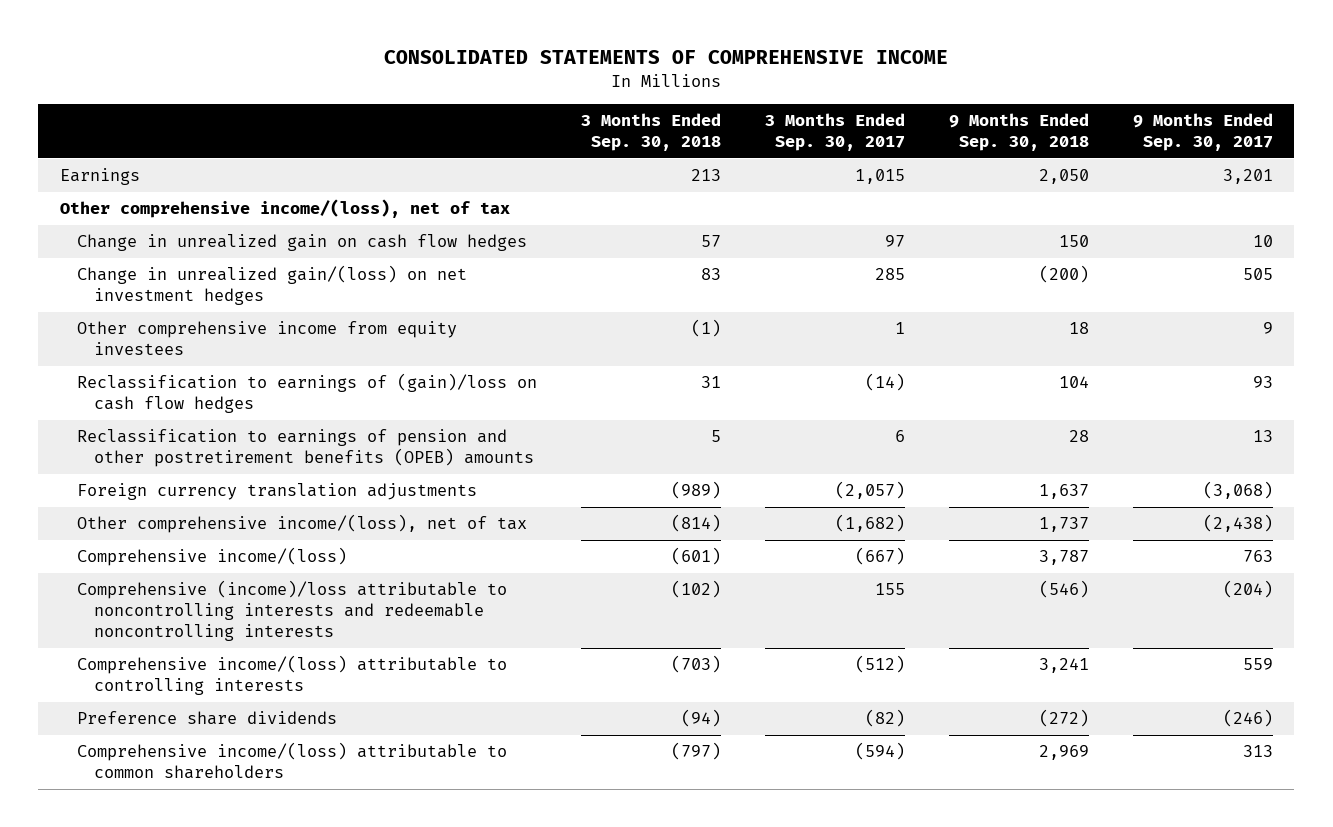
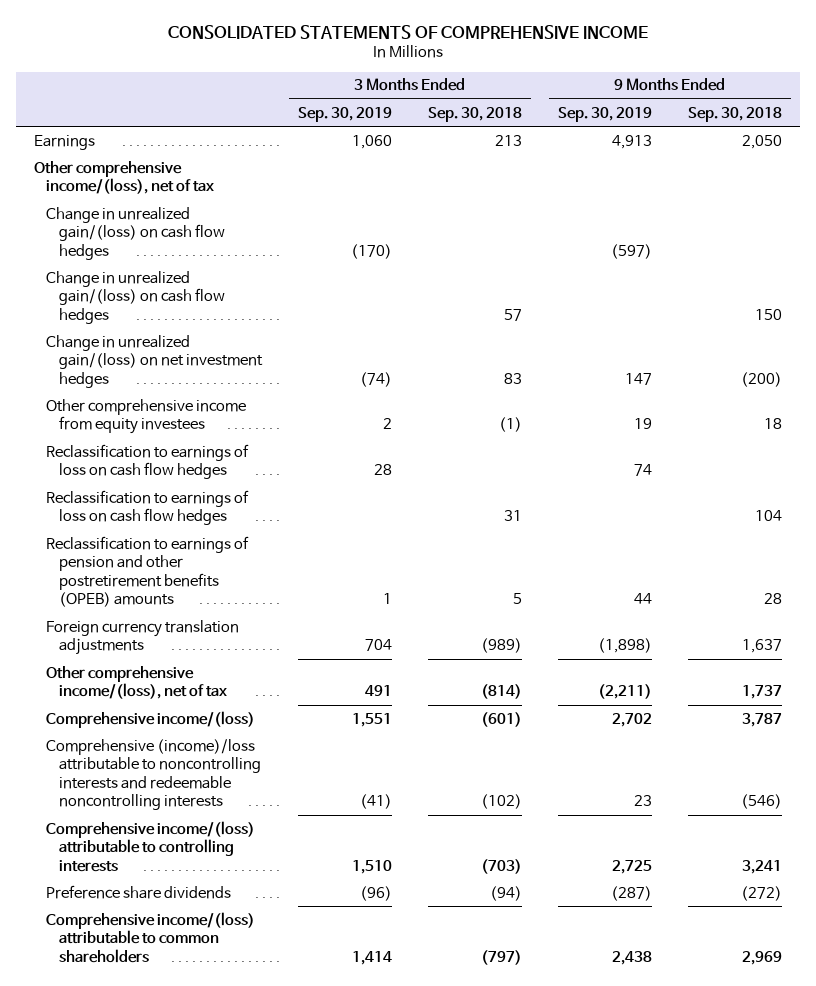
[764,112,905,151] 3 Months Ended Sep. 30, 2017 -> none
[1132,112,1273,151] 9 Months Ended Sep. 30, 2017 -> none
none -> [298,106,393,122] Sep. 30, 2019
none -> [558,106,653,122] Sep. 30, 2019
none -> [46,206,226,260] Change in unrealized gain/(loss) on cash flow hedges
[77,234,528,252] Change in unrealized gain on cash flow hedges -> [46,270,226,324] Change in unrealized gain/(loss) on cash flow hedges
none -> [46,443,250,480] Reclassification to earnings of loss on cash flow hedges
[77,373,538,414] Reclassification to earnings of (gain)/loss on cash flow hedges -> [46,489,250,526] Reclassification to earnings of loss on cash flow hedges

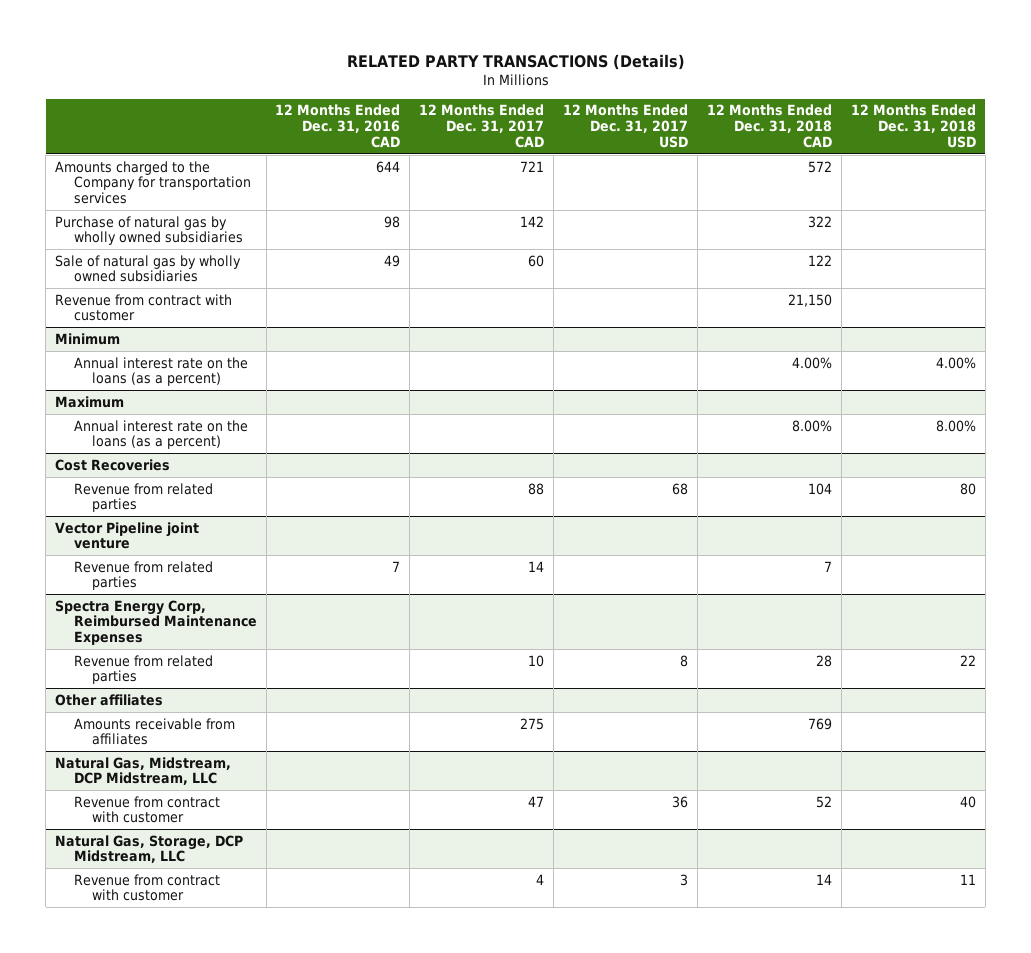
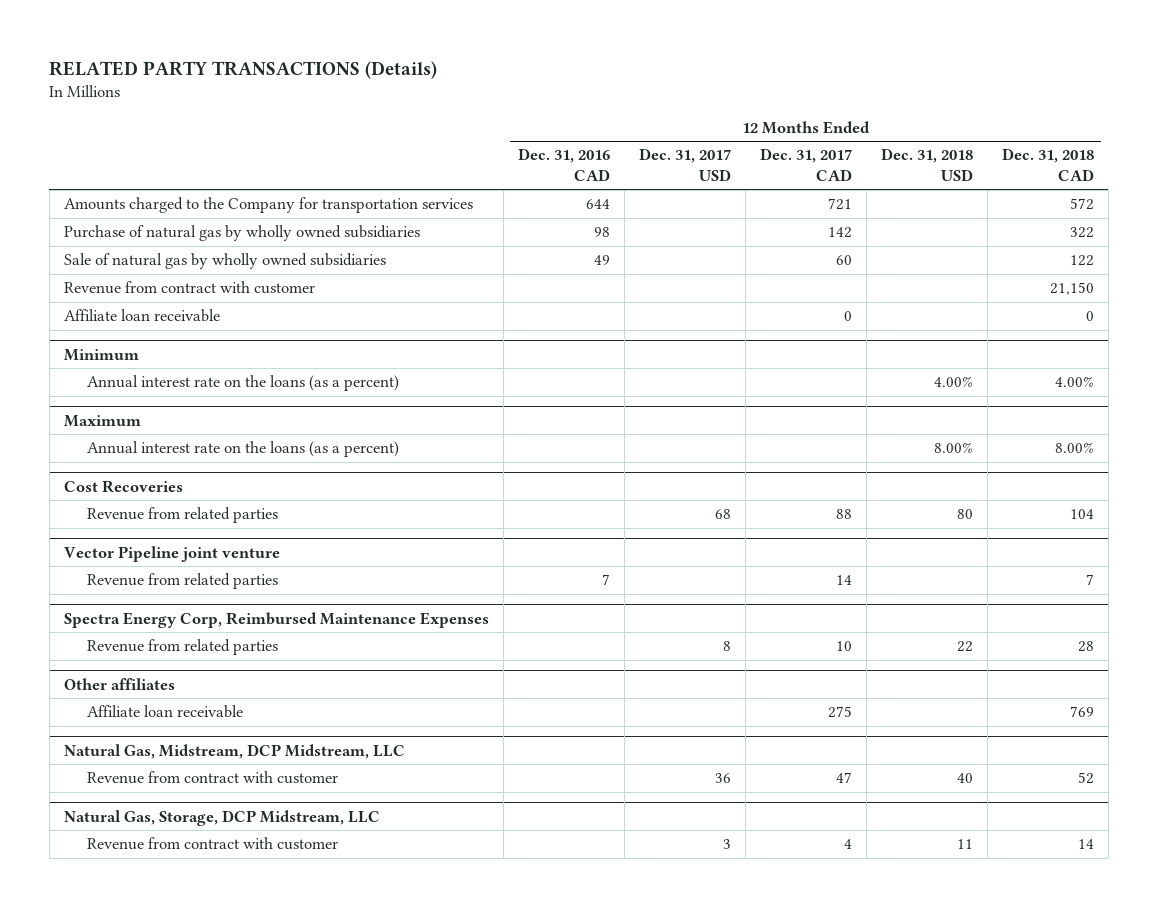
none -> [63,309,220,323] Affiliate loan receivable
[73,717,235,746] Amounts receivable from affiliates -> [87,705,244,719] Affiliate loan receivable

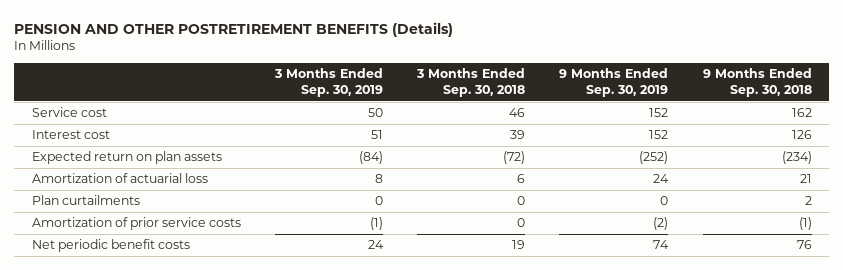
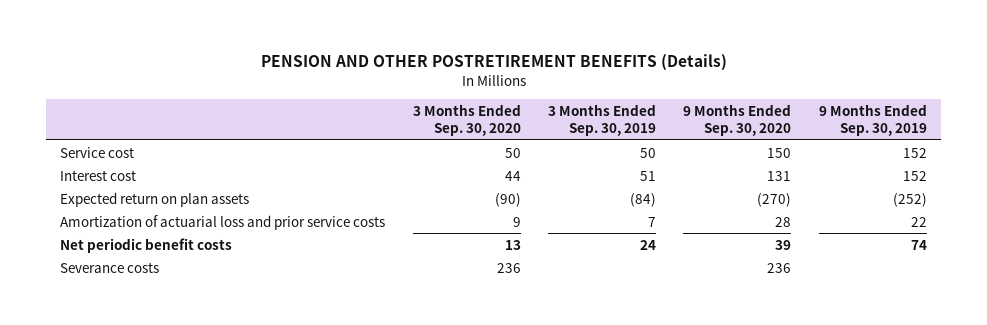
[416,67,526,98] 3 Months Ended Sep. 30, 2018 -> none
[702,67,812,98] 9 Months Ended Sep. 30, 2018 -> none
none -> [412,103,521,136] 3 Months Ended Sep. 30, 2020
none -> [683,103,792,136] 9 Months Ended Sep. 30, 2020
[31,195,140,206] Plan curtailments -> none
[31,217,241,231] Amortization of prior service costs -> none
[31,173,208,184] Amortization of actuarial loss -> [60,214,386,230] Amortization of actuarial loss and prior service costs
[374,174,383,184] 8 -> [648,216,657,227] 7
[653,174,670,184] 24 -> [910,216,927,227] 22
none -> [60,261,160,273] Severance costs

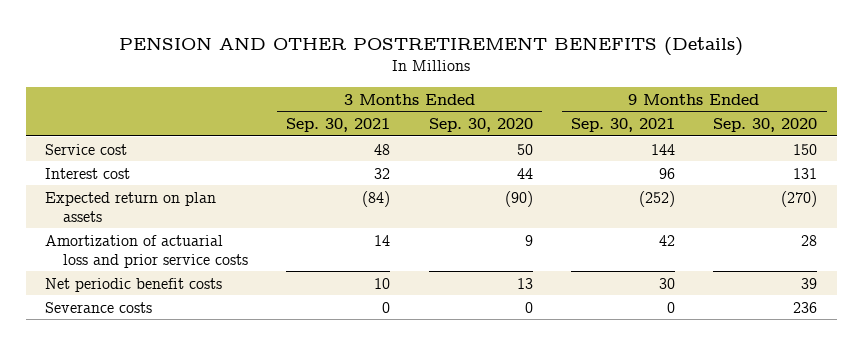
[548,103,657,136] 3 Months Ended Sep. 30, 2019 -> none
[818,103,927,136] 9 Months Ended Sep. 30, 2019 -> none
none -> [286,118,391,133] Sep. 30, 2021
none -> [571,118,676,133] Sep. 30, 2021
[496,262,521,273] 236 -> [524,301,533,313] 0

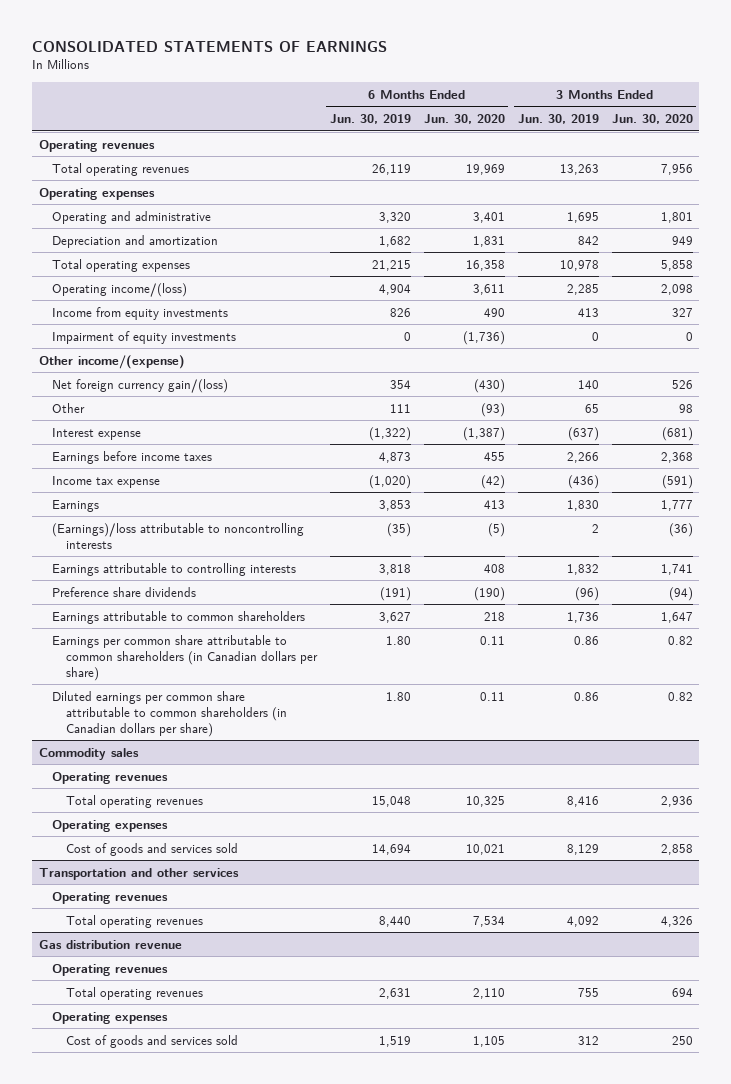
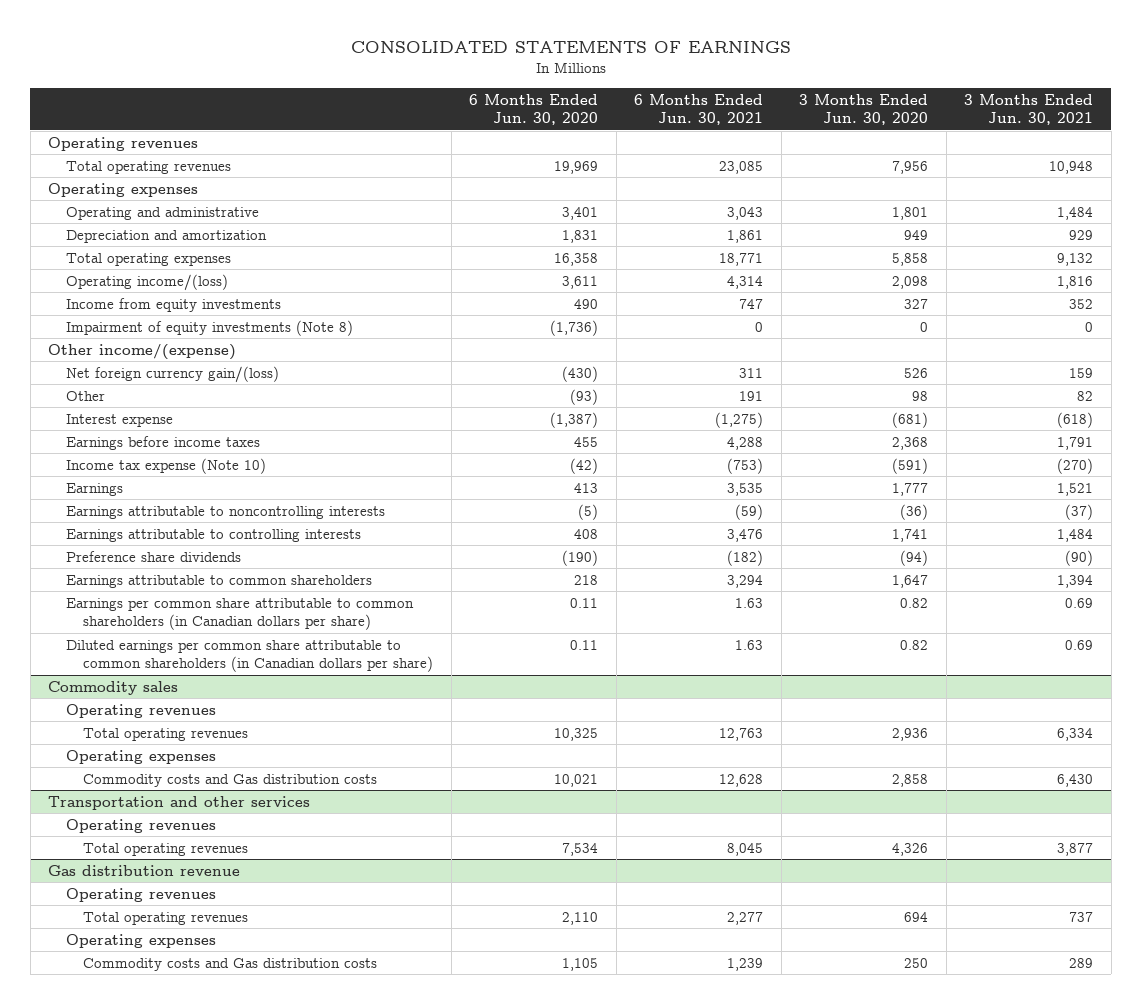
[329,114,411,125] Jun. 30, 2019 -> none
[517,114,599,125] Jun. 30, 2019 -> none
none -> [634,93,764,125] 6 Months Ended Jun. 30, 2021
none -> [964,93,1094,125] 3 Months Ended Jun. 30, 2021
[52,330,237,344] Impairment of equity investments -> [65,319,353,336] Impairment of equity investments (Note 8)
[52,475,161,488] Income tax expense -> [65,457,266,474] Income tax expense (Note 10)
[52,522,305,549] (Earnings)/loss attributable to noncontrolling interests -> [65,505,385,519] Earnings attributable to noncontrolling interests
[65,842,238,856] Cost of goods and services sold -> [83,773,378,787] Commodity costs and Gas distribution costs
[65,1034,238,1048] Cost of goods and services sold -> [83,957,378,971] Commodity costs and Gas distribution costs

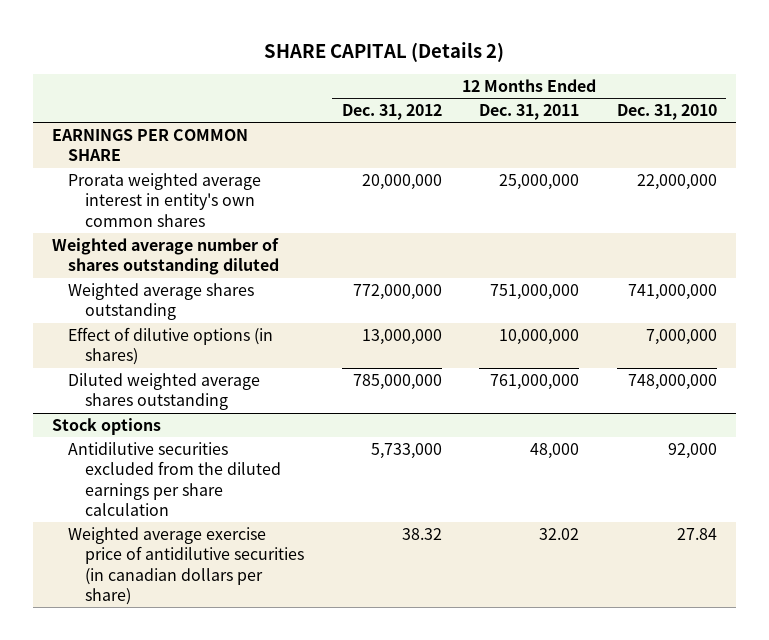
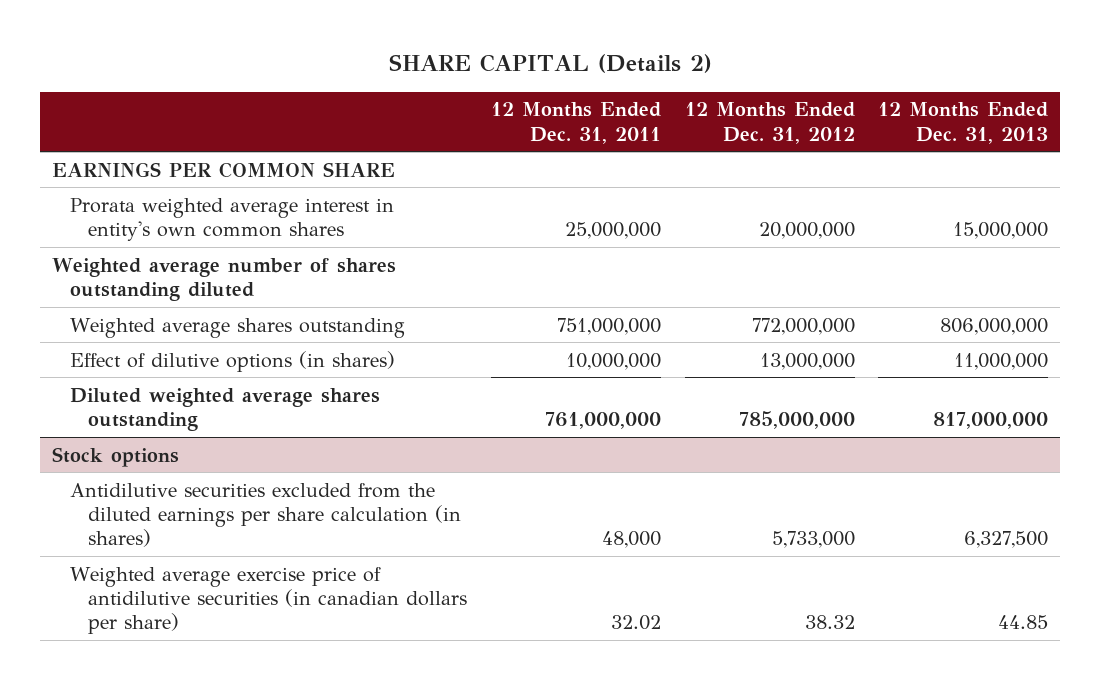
[617,103,718,120] Dec. 31, 2010 -> none
none -> [878,102,1049,144] 12 Months Ended Dec. 31, 2013
[68,441,281,517] Antidilutive securities excluded from the diluted earnings per share calculation -> [70,482,462,548] Antidilutive securities excluded from the diluted earnings per share calculation (in shares)

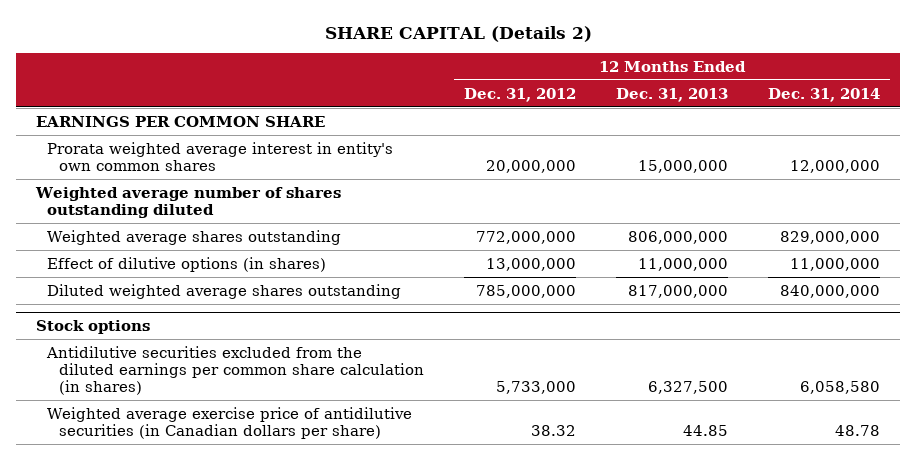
[490,102,661,144] 12 Months Ended Dec. 31, 2011 -> none
none -> [767,87,880,102] Dec. 31, 2014
[70,482,462,548] Antidilutive securities excluded from the diluted earnings per share calculation (in shares) -> [46,345,424,395] Antidilutive securities excluded from the diluted earnings per common share calculation (in shares)
[70,566,468,635] Weighted average exercise price of antidilutive securities (in canadian dollars per share) -> [47,406,413,439] Weighted average exercise price of antidilutive securities (in Canadian dollars per share)

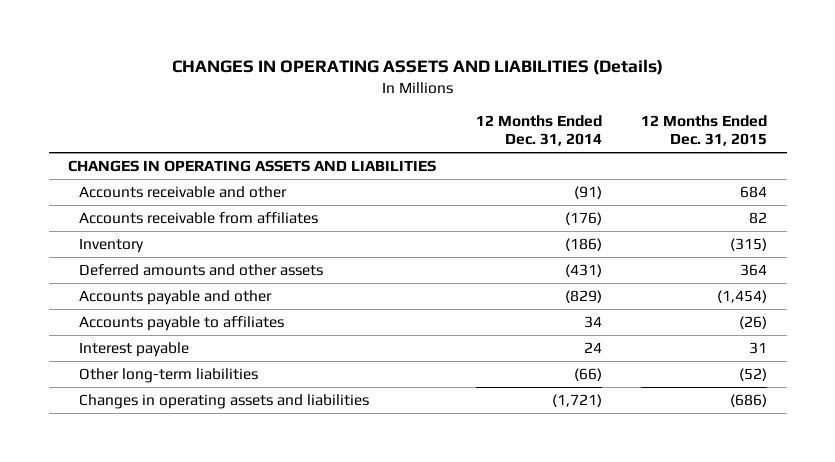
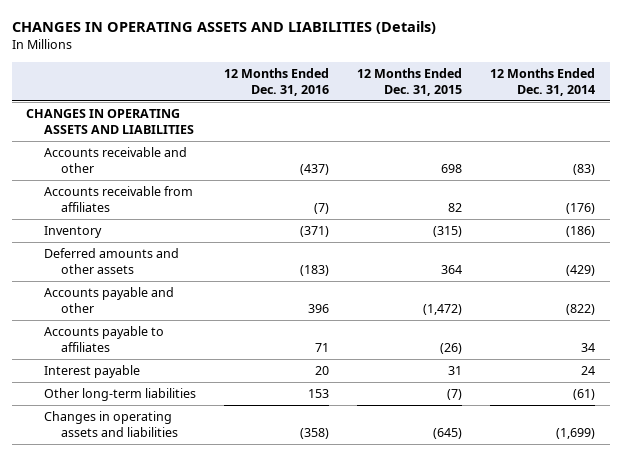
none -> [223,67,329,96] 12 Months Ended Dec. 31, 2016
[573,185,602,199] (91) -> [573,164,596,176] (83)
[739,185,767,198] 684 -> [441,164,463,174] 698
[564,263,602,277] (431) -> [566,265,596,277] (429)
[564,289,602,303] (829) -> [566,304,596,316] (822)
[716,289,767,303] (1,454) -> [423,304,463,316] (1,472)
[573,367,602,381] (66) -> [573,389,596,401] (61)
[738,367,767,381] (52) -> [447,389,463,401] (7)
[551,393,602,407] (1,721) -> [556,428,596,440] (1,699)
[729,393,767,407] (686) -> [433,428,463,440] (645)

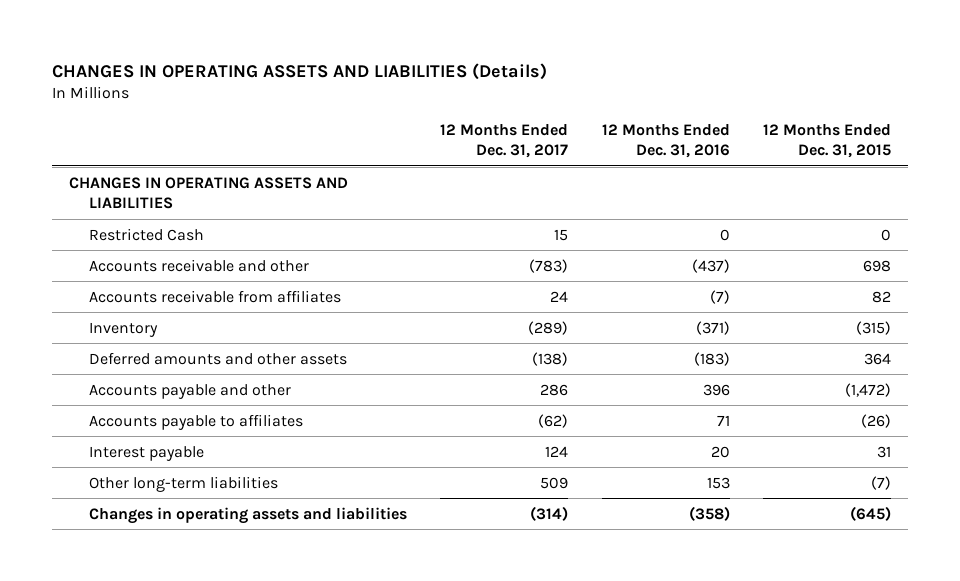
[490,67,596,96] 12 Months Ended Dec. 31, 2014 -> none
none -> [440,123,569,158] 12 Months Ended Dec. 31, 2017
none -> [89,227,205,241] Restricted Cash

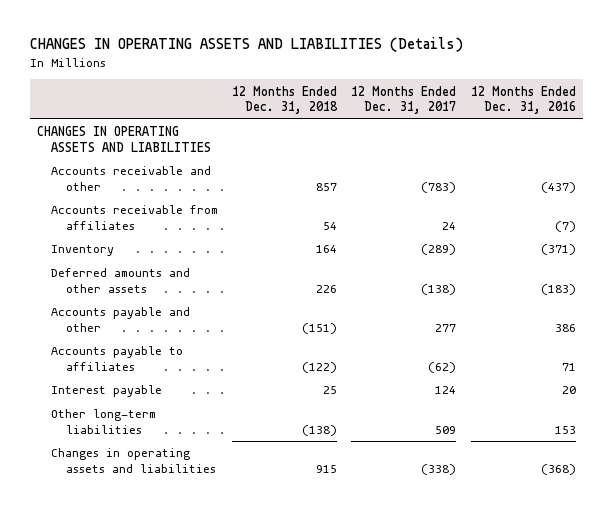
[762,123,891,158] 12 Months Ended Dec. 31, 2015 -> none
none -> [232,85,339,115] 12 Months Ended Dec. 31, 2018
[89,227,205,241] Restricted Cash -> none
[540,383,569,396] 286 -> [435,323,457,332] 277
[702,383,730,396] 396 -> [554,323,576,332] 386
[530,505,569,521] (314) -> [421,463,457,475] (338)
[688,505,730,521] (358) -> [540,463,576,475] (368)

